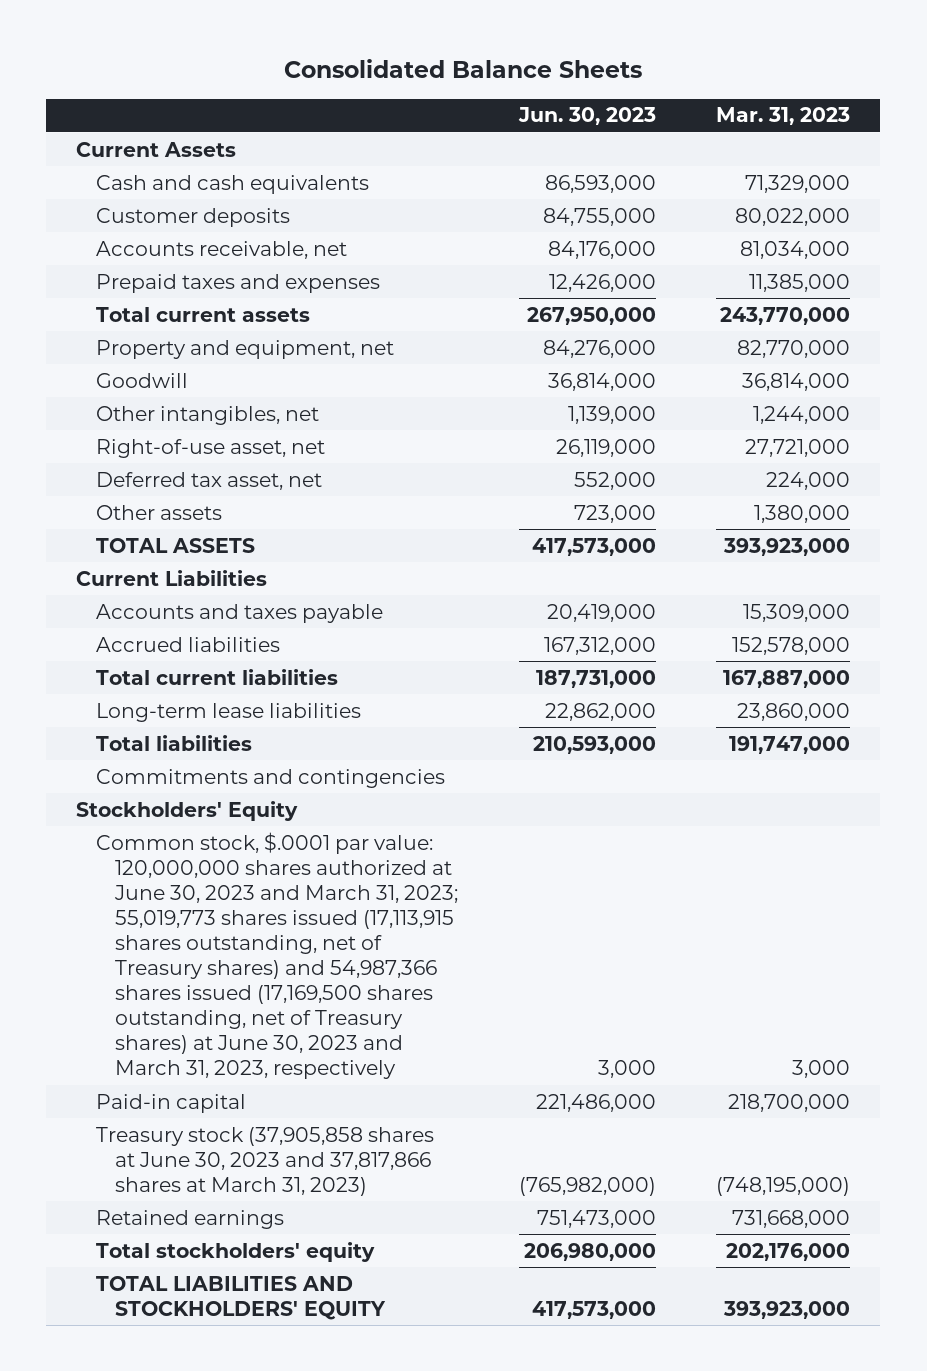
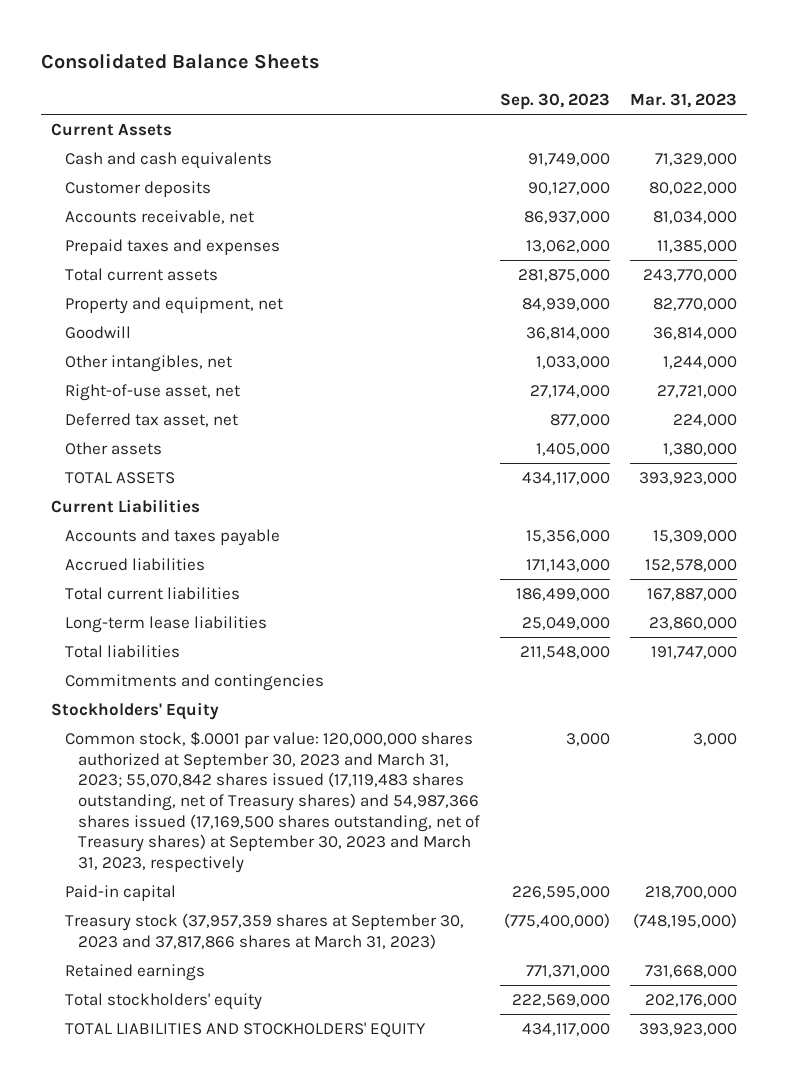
[517,107,656,126] Jun. 30, 2023 -> none
none -> [500,93,611,111] Sep. 30, 2023
[95,831,459,1080] Common stock, $.0001 par value: 120,000,000 shares authorized at June 30, 2023 and March 31, 2023; 55,019,773 shares issued (17,113,915 shares outstanding, net of Treasury shares) and 54,987,366 shares issued (17,169,500 shares outstanding, net of Treasury shares) at June 30, 2023 and March 31, 2023, respectively -> [64,731,481,873] Common stock, $.0001 par value: 120,000,000 shares authorized at September 30, 2023 and March 31, 2023; 55,070,842 shares issued (17,119,483 shares outstanding, net of Treasury shares) and 54,987,366 shares issued (17,169,500 shares outstanding, net of Treasury shares) at September 30, 2023 and March 31, 2023, respectively
[95,1126,434,1196] Treasury stock (37,905,858 shares at June 30, 2023 and 37,817,866 shares at March 31, 2023) -> [64,913,464,949] Treasury stock (37,957,359 shares at September 30, 2023 and 37,817,866 shares at March 31, 2023)

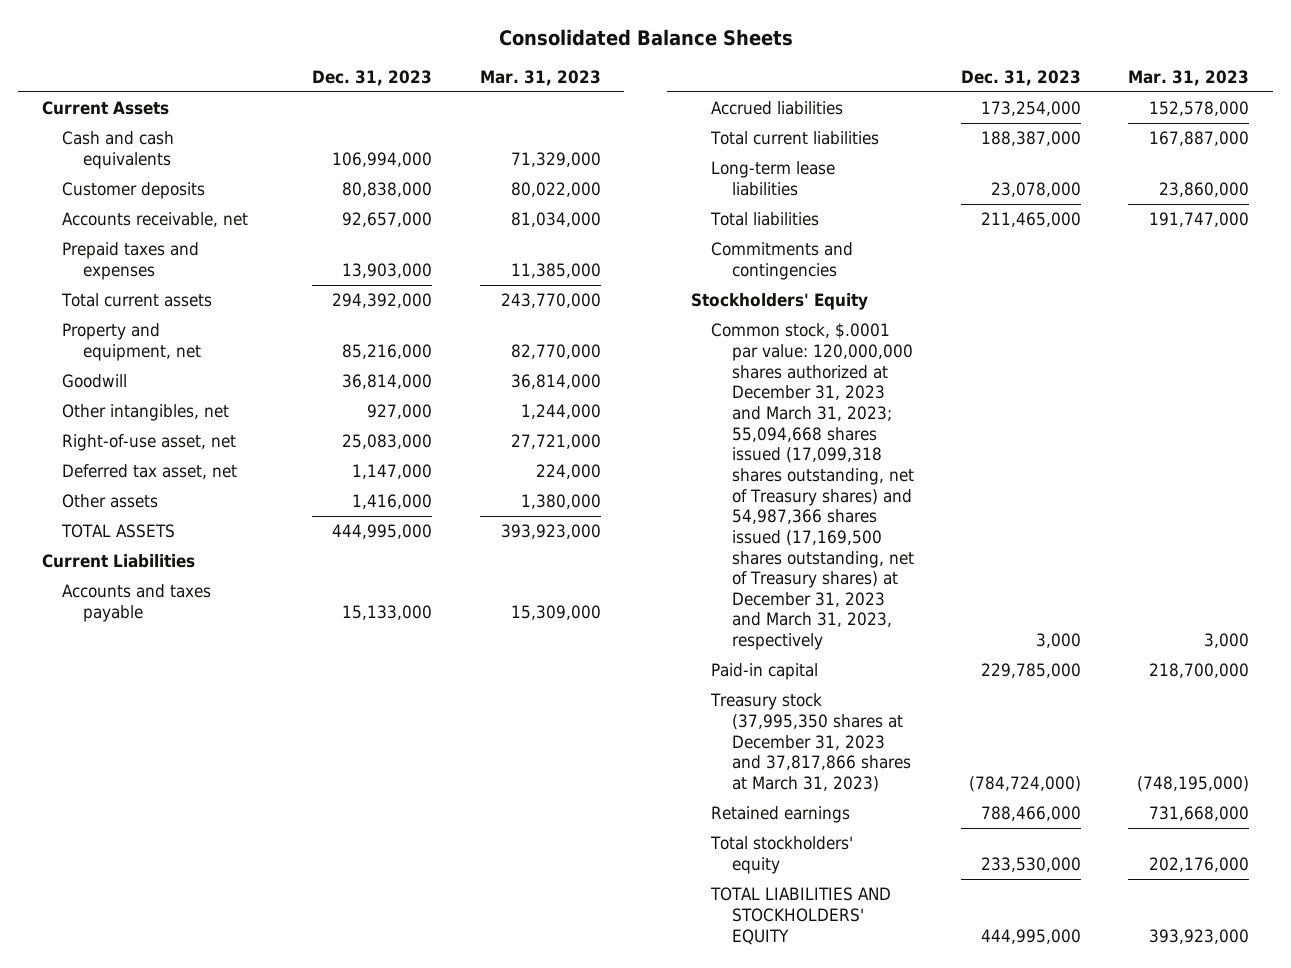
[500,93,611,111] Sep. 30, 2023 -> none
none -> [312,70,433,87] Dec. 31, 2023
[64,731,481,873] Common stock, $.0001 par value: 120,000,000 shares authorized at September 30, 2023 and March 31, 2023; 55,070,842 shares issued (17,119,483 shares outstanding, net of Treasury shares) and 54,987,366 shares issued (17,169,500 shares outstanding, net of Treasury shares) at September 30, 2023 and March 31, 2023, respectively -> [711,323,914,651] Common stock, $.0001 par value: 120,000,000 shares authorized at December 31, 2023 and March 31, 2023; 55,094,668 shares issued (17,099,318 shares outstanding, net of Treasury shares) and 54,987,366 shares issued (17,169,500 shares outstanding, net of Treasury shares) at December 31, 2023 and March 31, 2023, respectively
[64,913,464,949] Treasury stock (37,957,359 shares at September 30, 2023 and 37,817,866 shares at March 31, 2023) -> [710,693,911,792] Treasury stock (37,995,350 shares at December 31, 2023 and 37,817,866 shares at March 31, 2023)

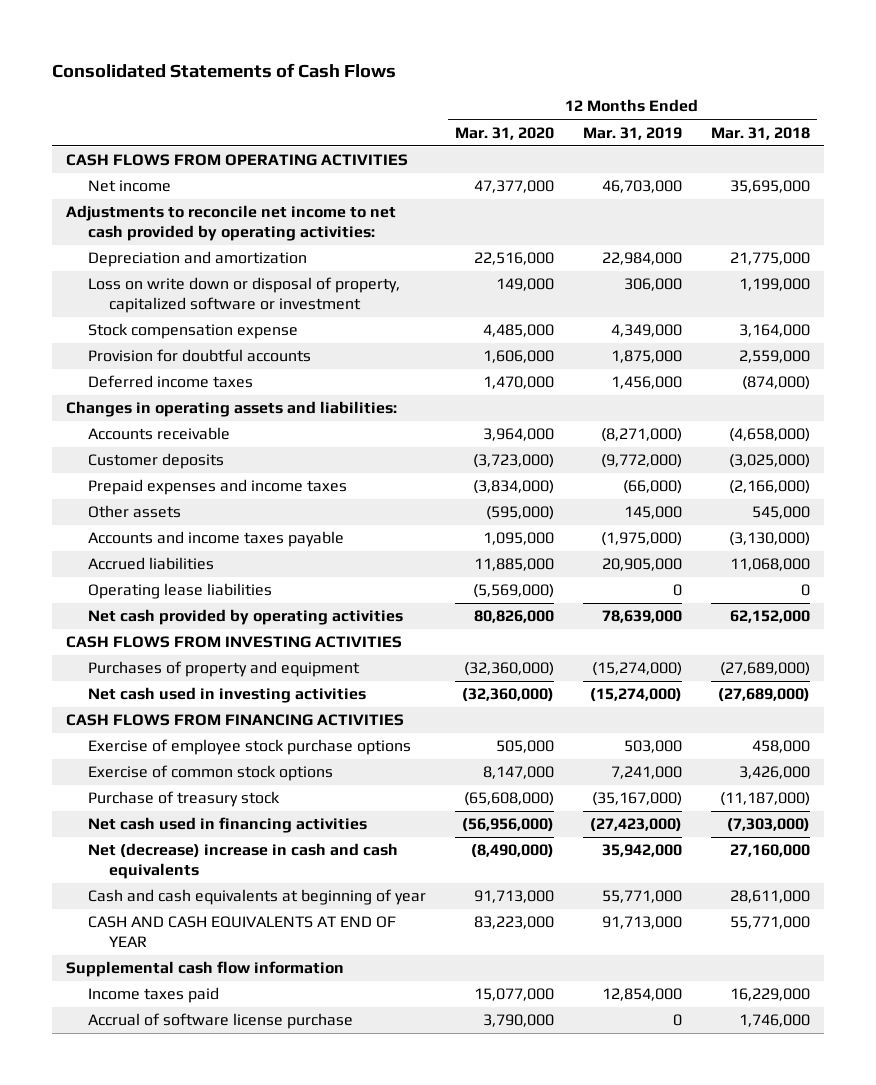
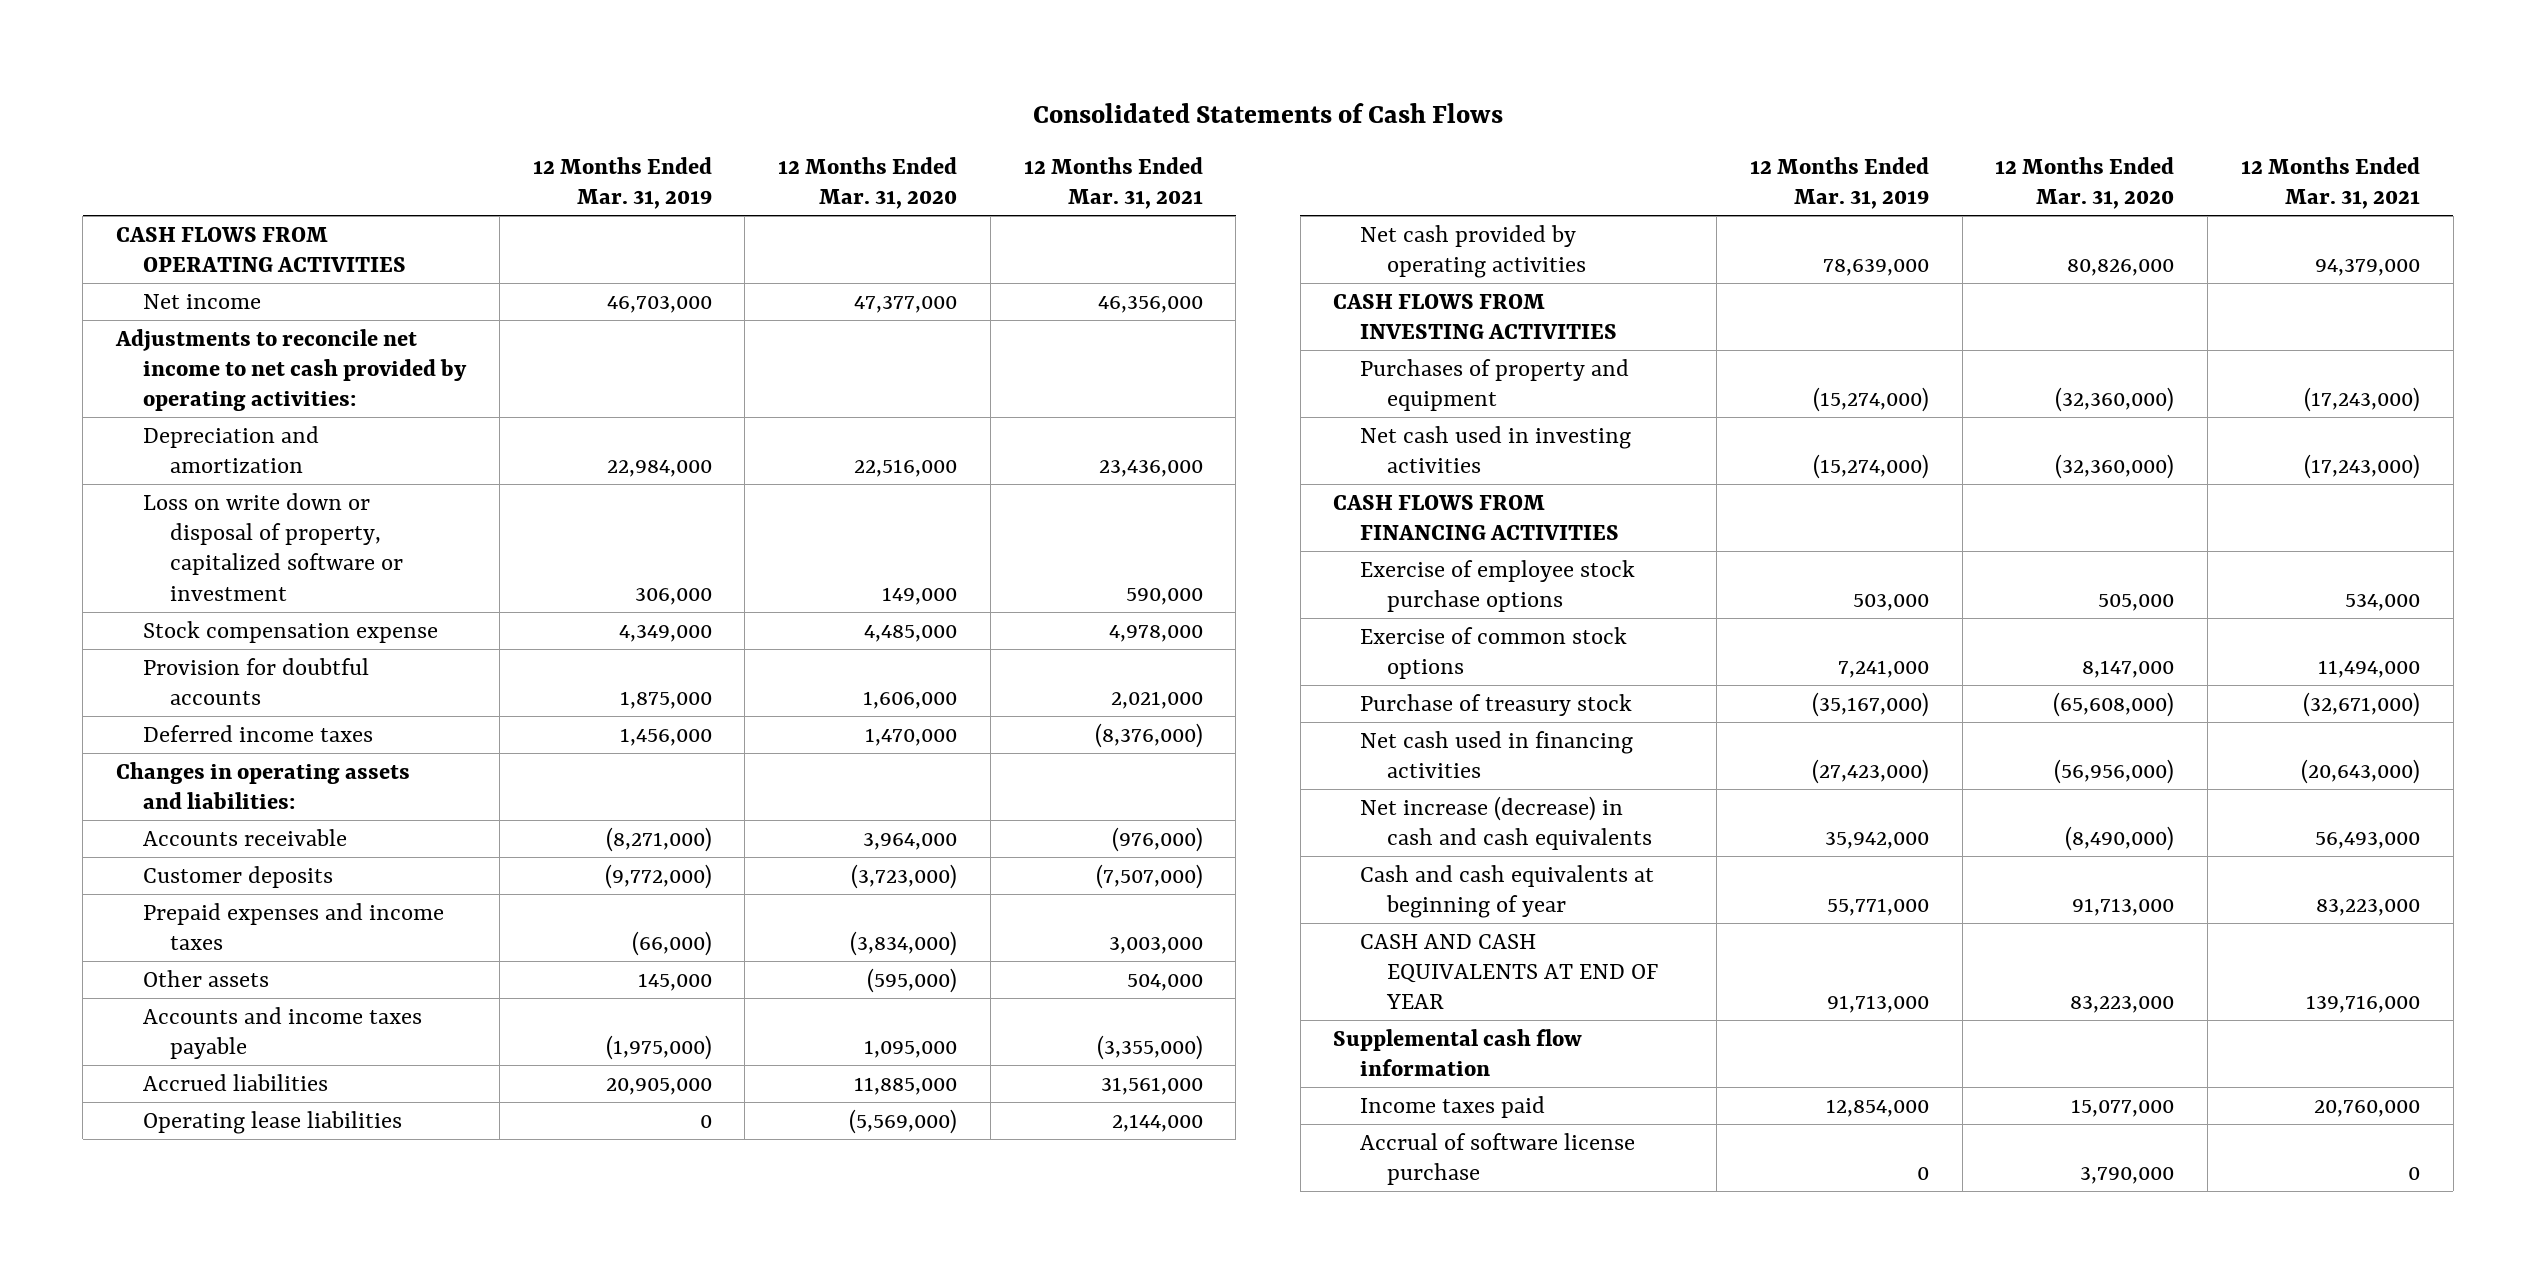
[710,126,810,140] Mar. 31, 2018 -> none
none -> [1023,157,1203,210] 12 Months Ended Mar. 31, 2021
[87,843,398,879] Net (decrease) increase in cash and cash equivalents -> [1360,795,1653,850] Net increase (decrease) in cash and cash equivalents

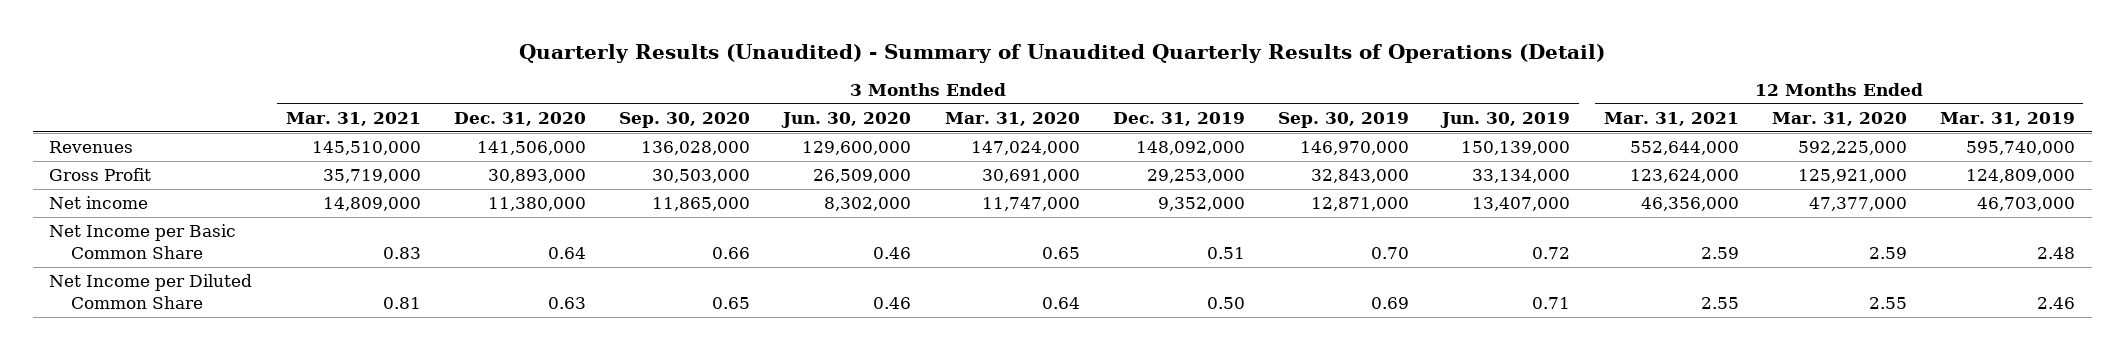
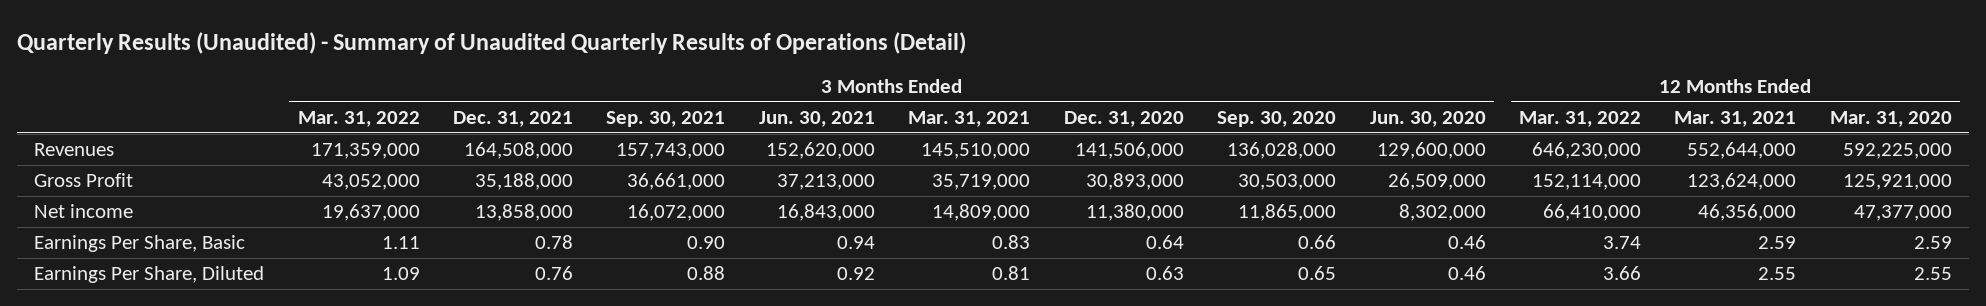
[944,111,1080,126] Mar. 31, 2020 -> none
[1112,111,1245,126] Dec. 31, 2019 -> none
[1278,111,1410,128] Sep. 30, 2019 -> none
[1440,111,1571,128] Jun. 30, 2019 -> none
[1940,111,2076,126] Mar. 31, 2019 -> none
none -> [297,110,420,127] Mar. 31, 2022
none -> [453,110,574,127] Dec. 31, 2021
none -> [606,110,726,127] Sep. 30, 2021
none -> [758,110,875,127] Jun. 30, 2021
none -> [1518,110,1641,127] Mar. 31, 2022
[49,224,237,259] Net Income per Basic Common Share -> [34,235,246,253] Earnings Per Share, Basic
[49,274,253,309] Net Income per Diluted Common Share -> [34,266,265,284] Earnings Per Share, Diluted

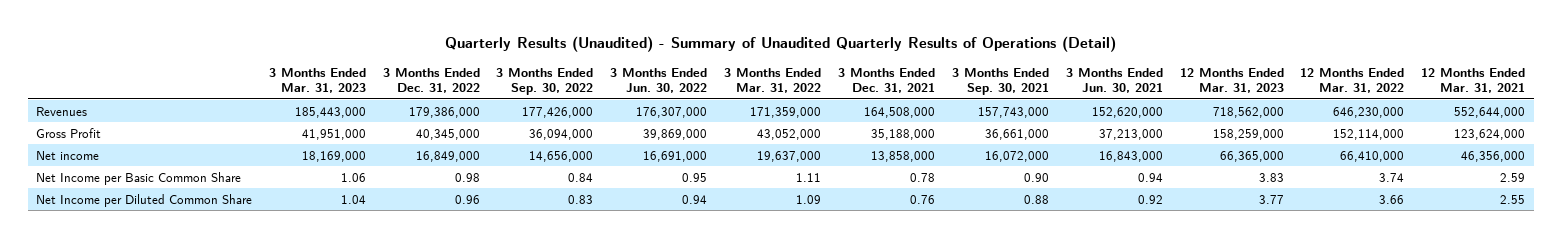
[908,110,1031,127] Mar. 31, 2021 -> none
[1063,110,1184,127] Dec. 31, 2020 -> none
[1217,110,1337,127] Sep. 30, 2020 -> none
[1369,110,1486,127] Jun. 30, 2020 -> none
[1829,110,1952,127] Mar. 31, 2020 -> none
none -> [268,67,366,94] 3 Months Ended Mar. 31, 2023
none -> [382,67,480,94] 3 Months Ended Dec. 31, 2022
none -> [496,67,594,96] 3 Months Ended Sep. 30, 2022
none -> [610,67,708,94] 3 Months Ended Jun. 30, 2022
none -> [1179,67,1284,94] 12 Months Ended Mar. 31, 2023
[34,235,246,253] Earnings Per Share, Basic -> [35,171,241,185] Net Income per Basic Common Share
[34,266,265,284] Earnings Per Share, Diluted -> [35,193,252,207] Net Income per Diluted Common Share

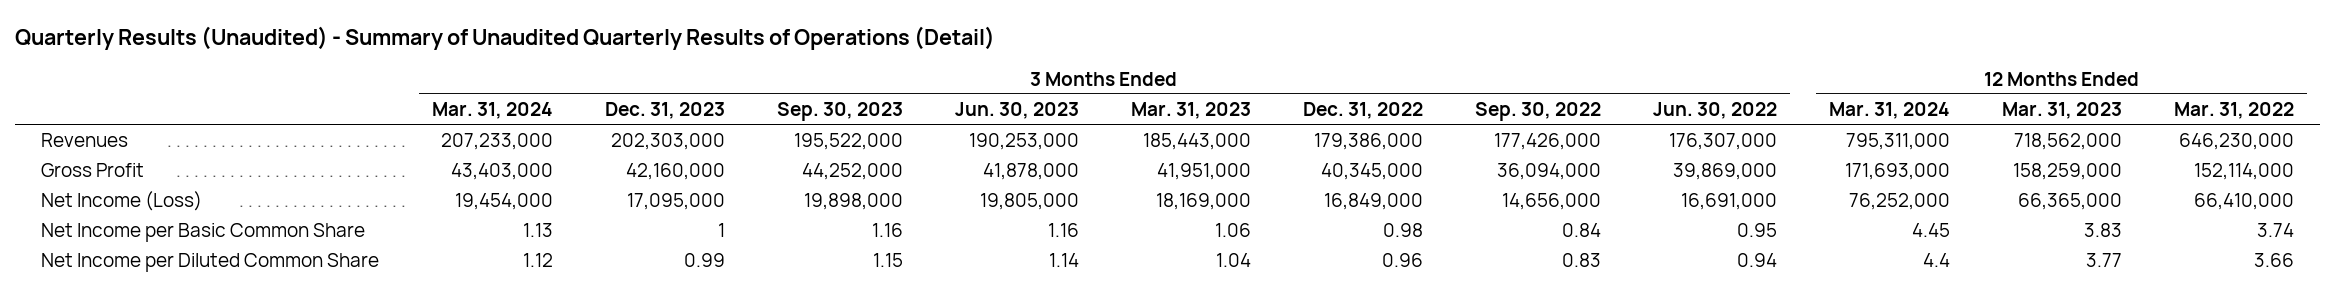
[724,67,822,94] 3 Months Ended Mar. 31, 2022 -> none
[838,67,936,94] 3 Months Ended Dec. 31, 2021 -> none
[951,67,1049,96] 3 Months Ended Sep. 30, 2021 -> none
[1065,67,1163,94] 3 Months Ended Jun. 30, 2021 -> none
[1421,67,1526,94] 12 Months Ended Mar. 31, 2021 -> none
none -> [431,101,553,119] Mar. 31, 2024
none -> [604,101,725,119] Dec. 31, 2023
none -> [776,101,903,121] Sep. 30, 2023
none -> [954,101,1079,119] Jun. 30, 2023
none -> [1829,101,1951,119] Mar. 31, 2024
[35,150,99,160] Net income -> [41,190,203,211] Net Income (Loss)

